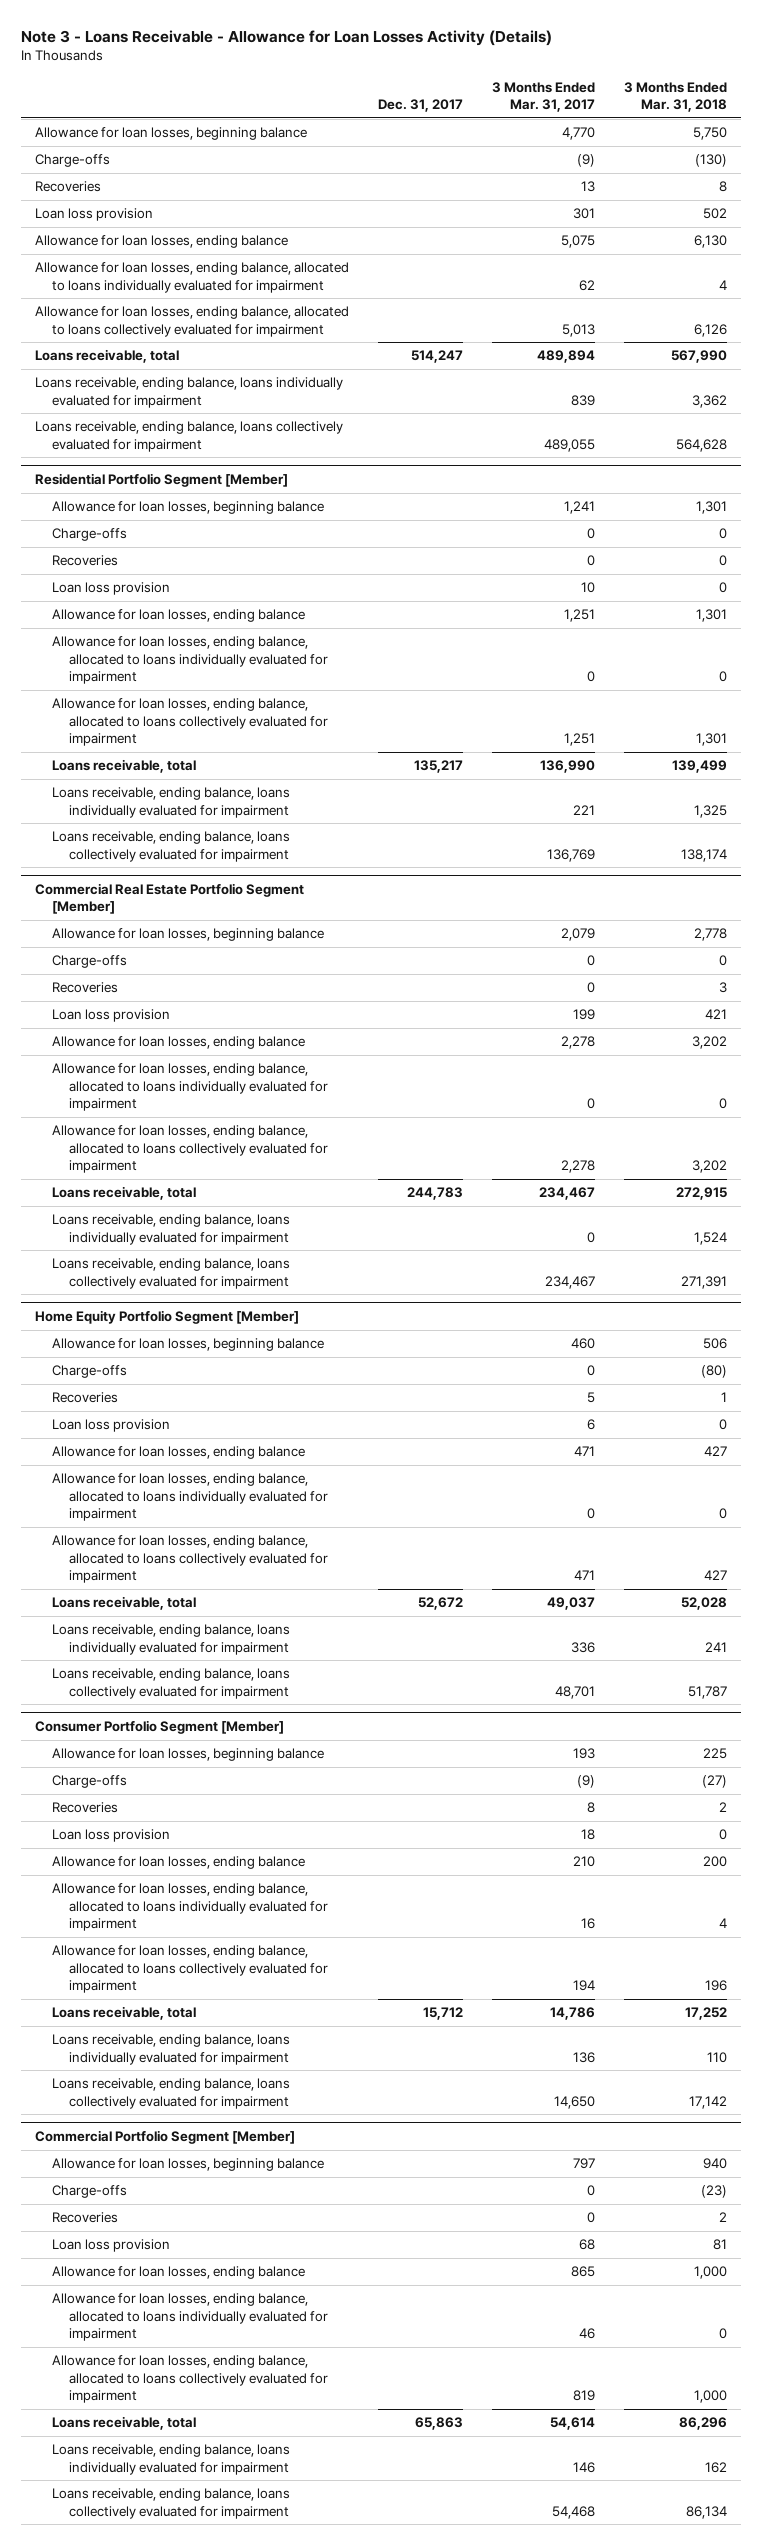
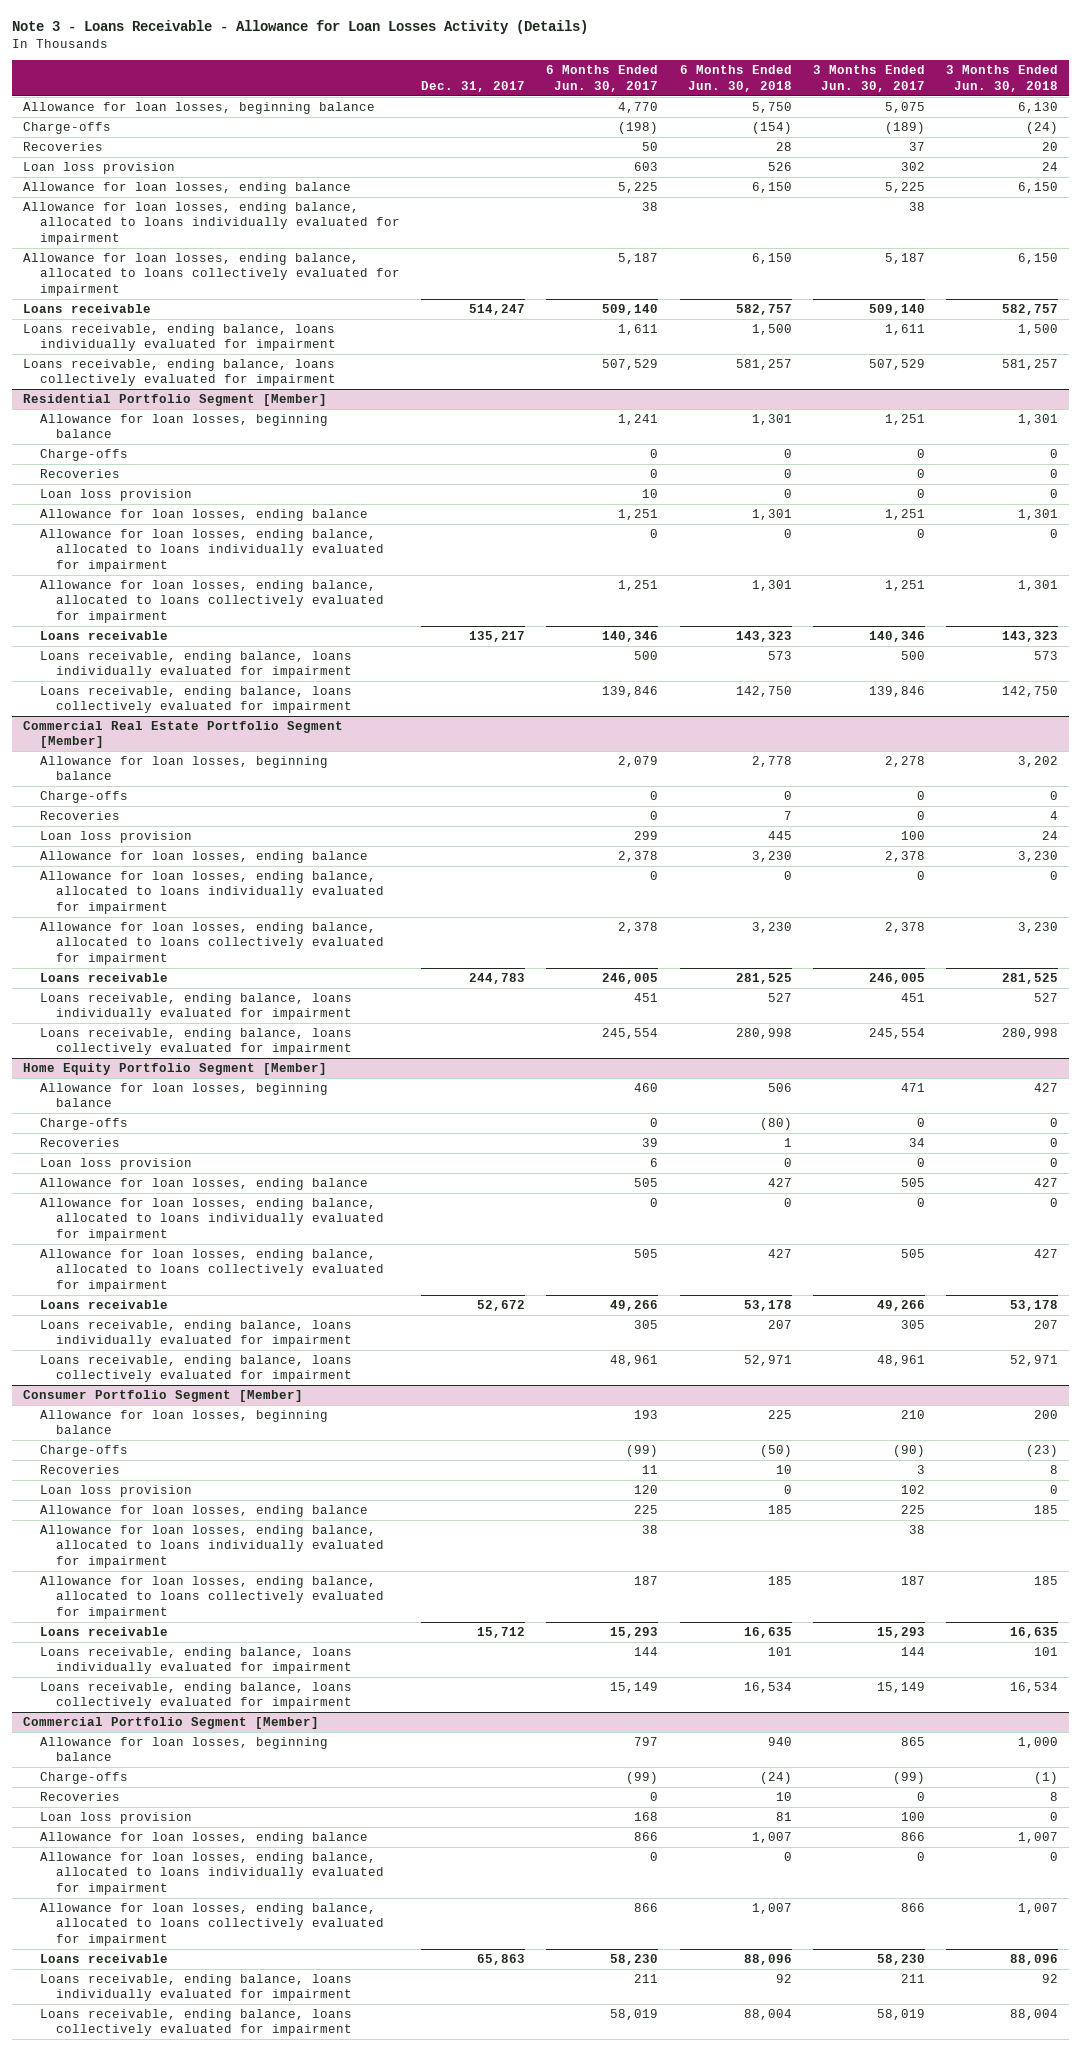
[491,81,595,113] 3 Months Ended Mar. 31, 2017 -> none
[623,81,727,113] 3 Months Ended Mar. 31, 2018 -> none
none -> [546,65,659,92] 6 Months Ended Jun. 30, 2017
none -> [679,65,792,92] 6 Months Ended Jun. 30, 2018
none -> [812,65,925,92] 3 Months Ended Jun. 30, 2017
none -> [946,65,1059,92] 3 Months Ended Jun. 30, 2018
[35,349,180,364] Loans receivable, total -> [23,304,152,314] Loans receivable
[52,759,197,774] Loans receivable, total -> [39,631,168,641] Loans receivable
[52,1186,197,1201] Loans receivable, total -> [39,973,168,983] Loans receivable
[52,1596,197,1611] Loans receivable, total -> [39,1300,168,1310] Loans receivable
[52,2006,197,2021] Loans receivable, total -> [39,1627,168,1637] Loans receivable
[52,2416,197,2431] Loans receivable, total -> [39,1954,168,1964] Loans receivable

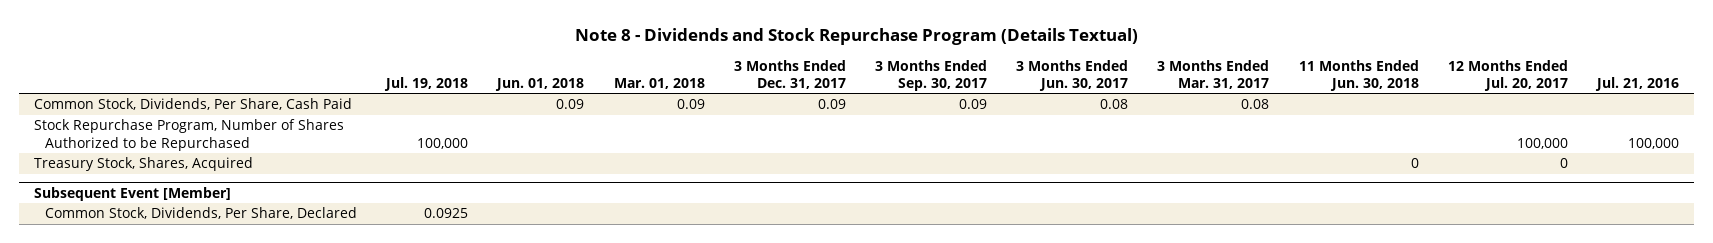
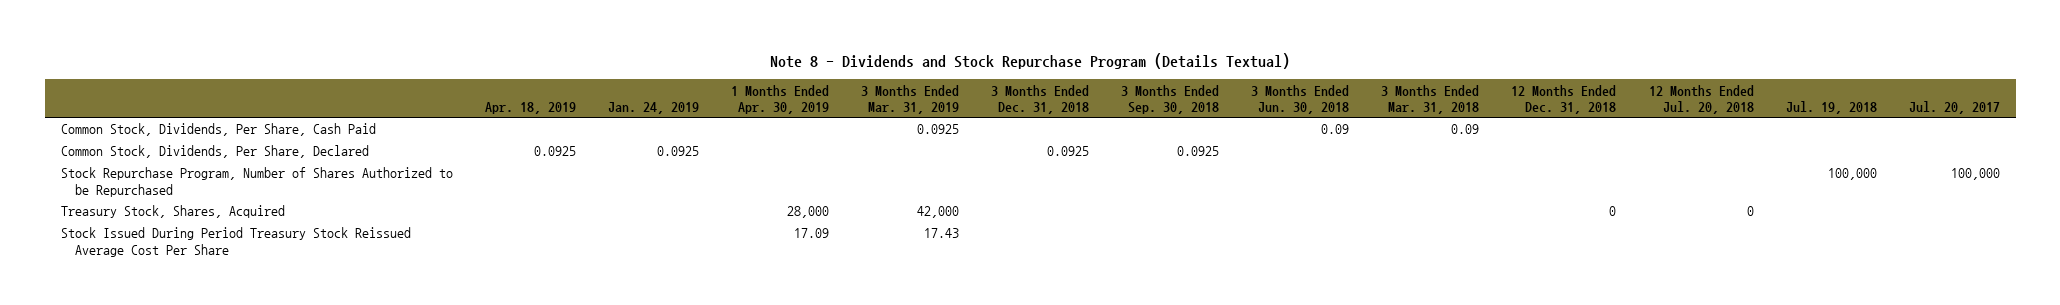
[495,78,585,92] Jun. 01, 2018 -> none
[613,78,705,90] Mar. 01, 2018 -> none
[733,59,846,90] 3 Months Ended Dec. 31, 2017 -> none
[875,59,988,92] 3 Months Ended Sep. 30, 2017 -> none
[1016,59,1129,92] 3 Months Ended Jun. 30, 2017 -> none
[1157,59,1270,90] 3 Months Ended Mar. 31, 2017 -> none
[1298,59,1419,92] 11 Months Ended Jun. 30, 2018 -> none
[1447,59,1568,92] 12 Months Ended Jul. 20, 2017 -> none
[1594,77,1679,92] Jul. 21, 2016 -> none
none -> [484,101,576,114] Apr. 18, 2019
none -> [607,101,699,114] Jan. 24, 2019
none -> [730,84,829,114] 1 Months Ended Apr. 30, 2019
none -> [861,84,960,114] 3 Months Ended Mar. 31, 2019
none -> [991,84,1090,114] 3 Months Ended Dec. 31, 2018
none -> [1121,84,1220,114] 3 Months Ended Sep. 30, 2018
none -> [1251,84,1350,114] 3 Months Ended Jun. 30, 2018
none -> [1381,84,1480,114] 3 Months Ended Mar. 31, 2018
none -> [1511,84,1617,114] 12 Months Ended Dec. 31, 2018
none -> [1648,84,1754,114] 12 Months Ended Jul. 20, 2018
none -> [1908,100,2000,114] Jul. 20, 2017
none -> [60,145,369,159] Common Stock, Dividends, Per Share, Declared
[33,187,231,202] Subsequent Event [Member] -> none
[45,207,358,220] Common Stock, Dividends, Per Share, Declared -> none
none -> [60,227,411,257] Stock Issued During Period Treasury Stock Reissued Average Cost Per Share

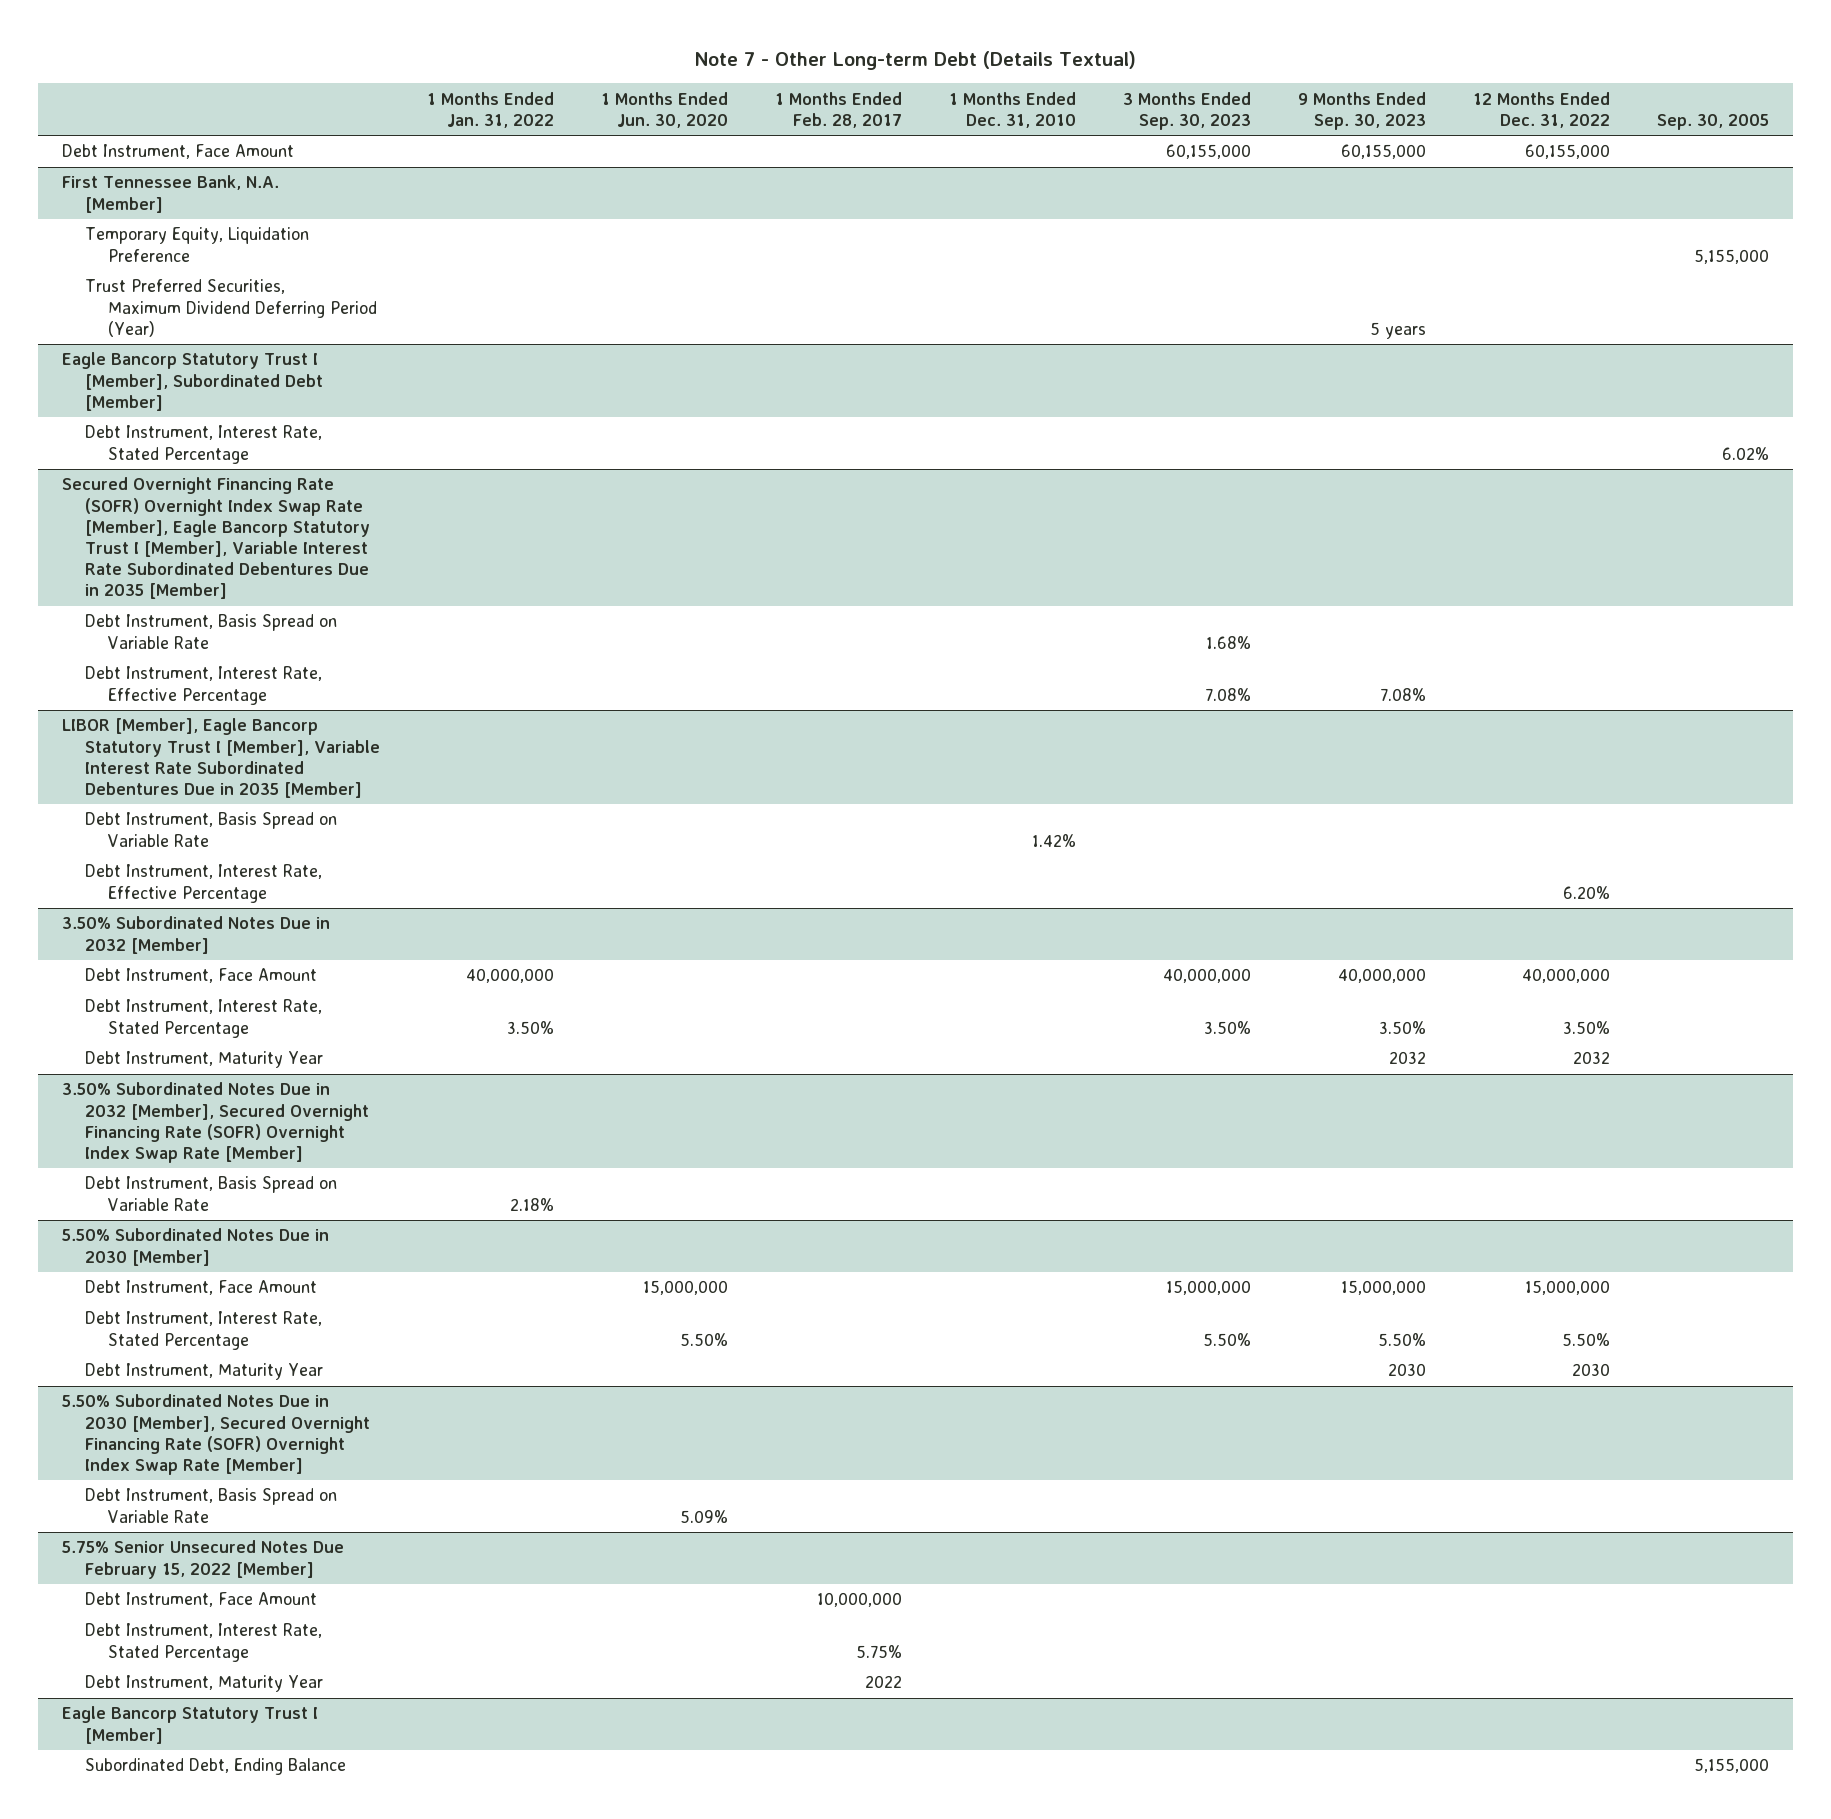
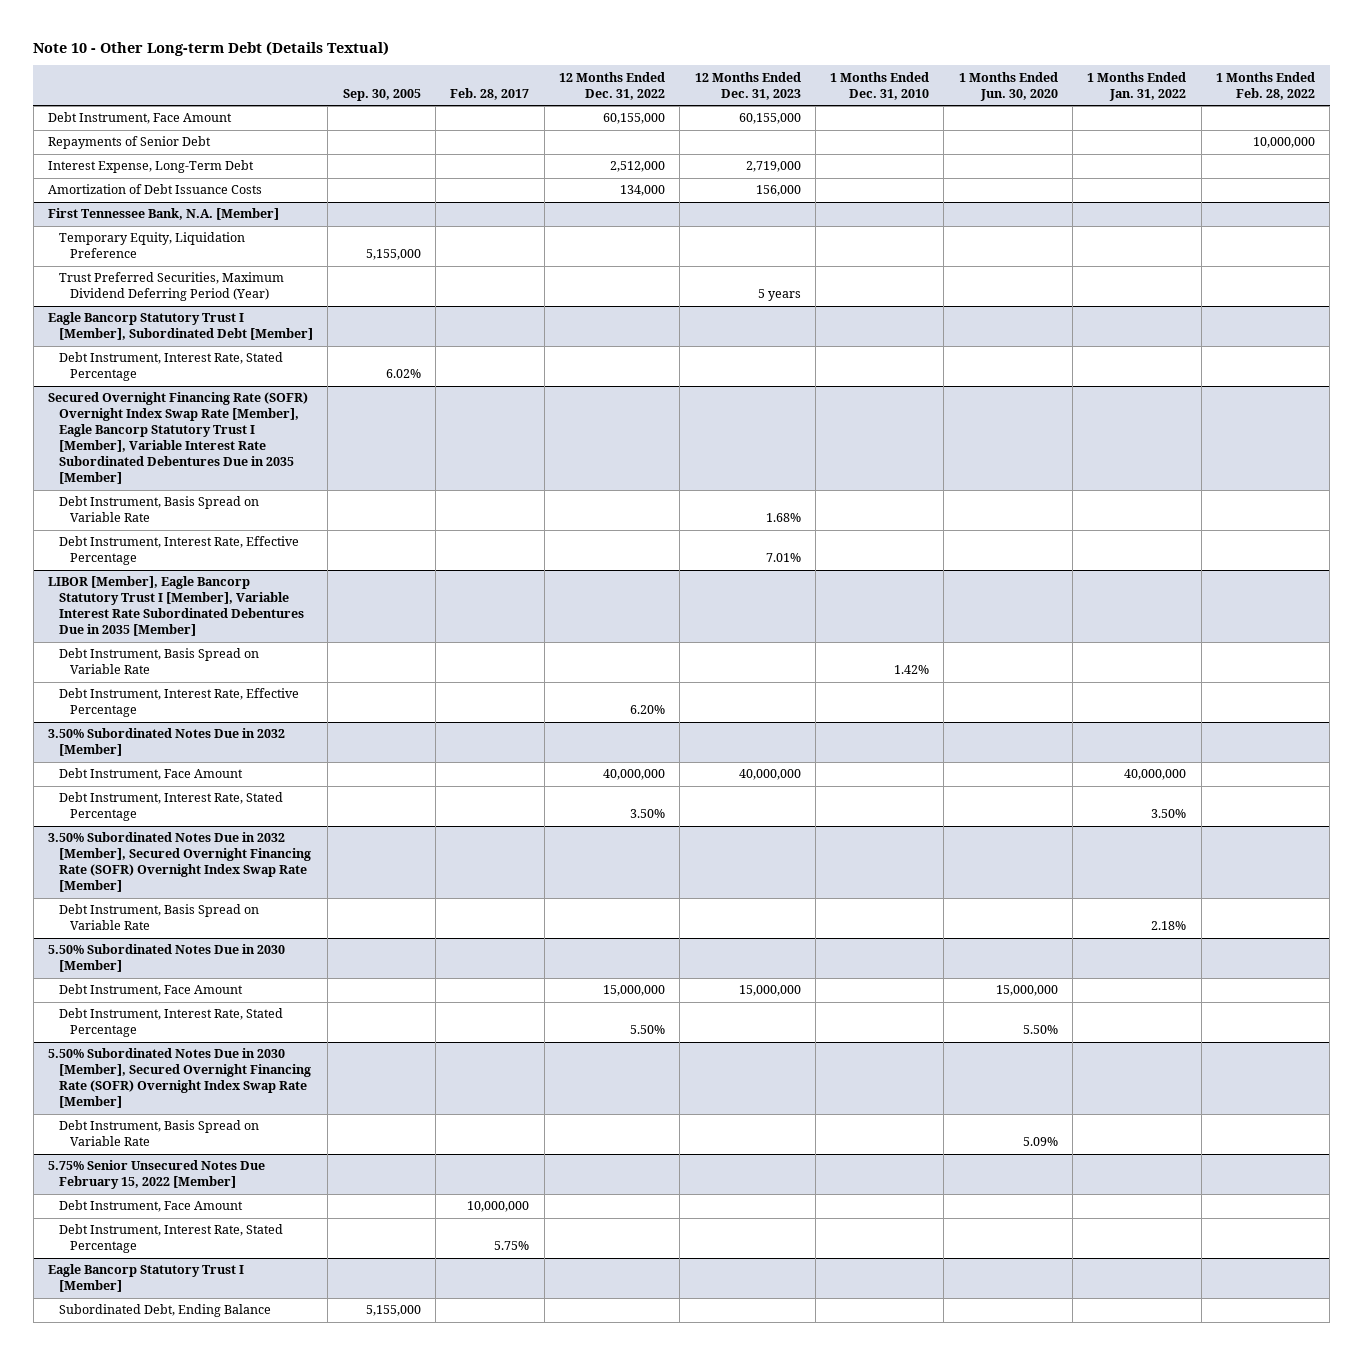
[694,50,1137,70] Note 7 - Other Long-term Debt (Details Textual) -> [33,40,390,56] Note 10 - Other Long-term Debt (Details Textual)
[775,91,903,128] 1 Months Ended Feb. 28, 2017 -> none
[1123,91,1252,130] 3 Months Ended Sep. 30, 2023 -> none
[1298,91,1427,130] 9 Months Ended Sep. 30, 2023 -> none
none -> [450,87,530,100] Feb. 28, 2017
none -> [694,71,801,100] 12 Months Ended Dec. 31, 2023
none -> [1215,71,1315,100] 1 Months Ended Feb. 28, 2022
none -> [48,136,212,150] Repayments of Senior Debt
none -> [48,160,255,174] Interest Expense, Long-Term Debt
none -> [48,184,263,195] Amortization of Debt Issuance Costs
[85,1051,324,1069] Debt Instrument, Maturity Year -> none
[85,1363,324,1381] Debt Instrument, Maturity Year -> none
[85,1675,324,1693] Debt Instrument, Maturity Year -> none

